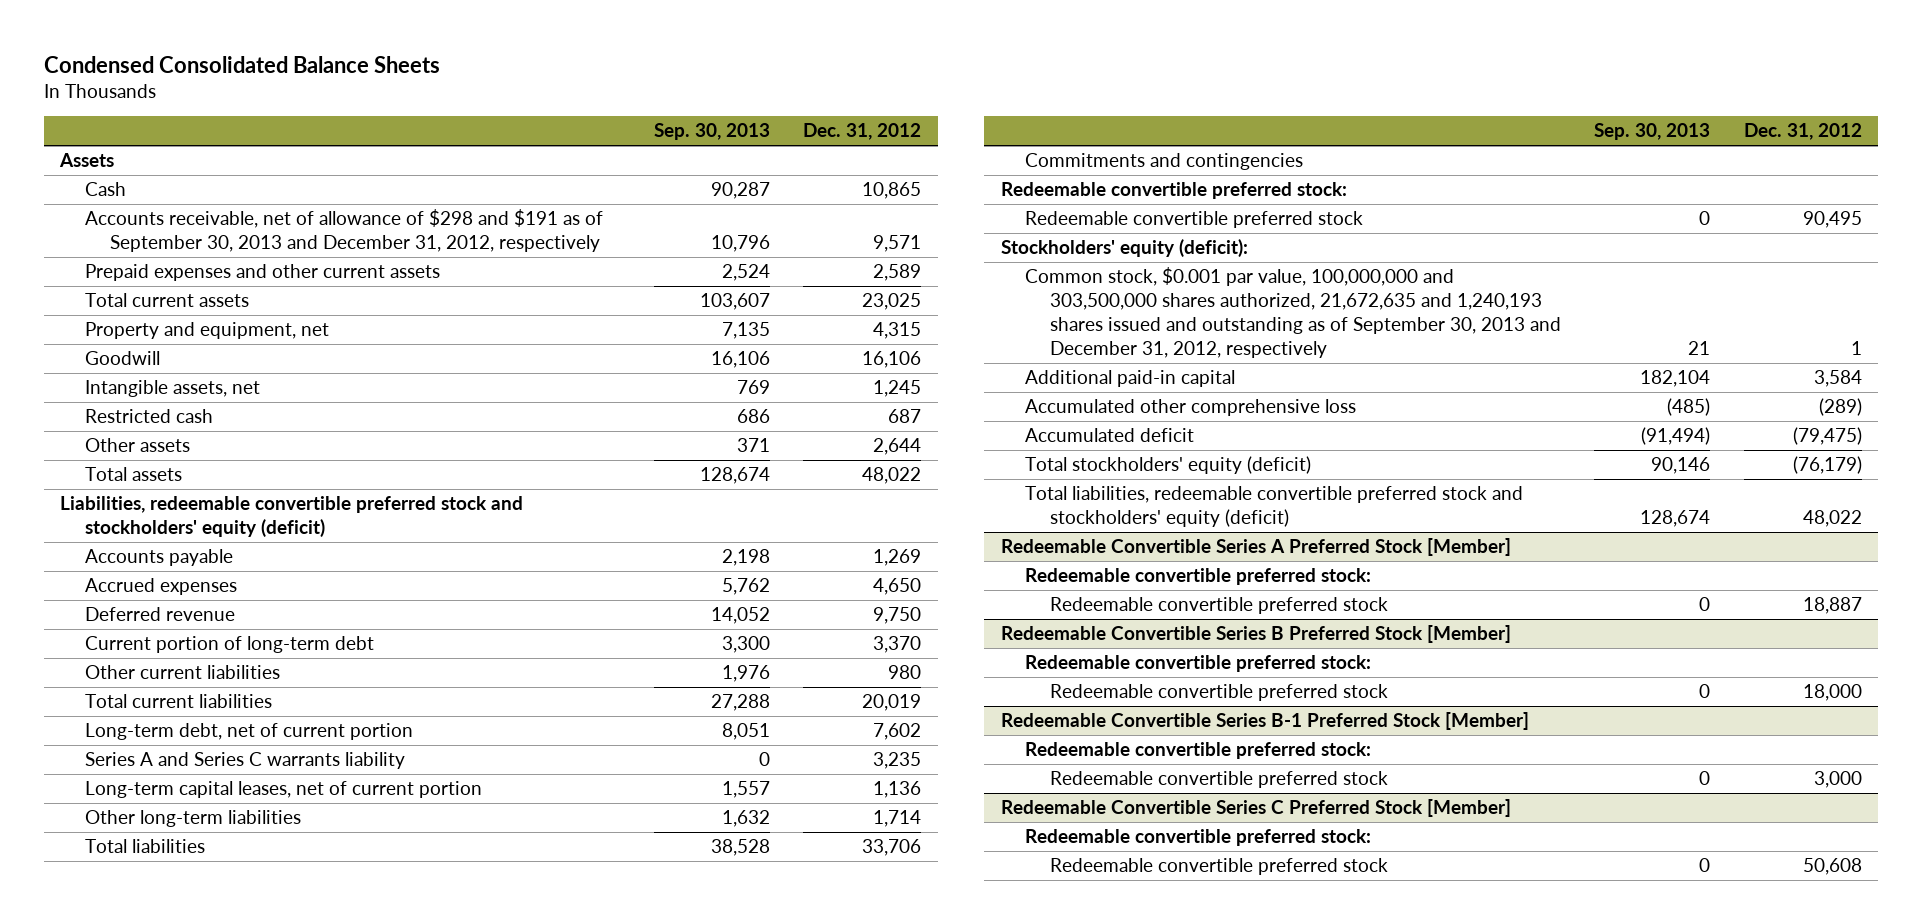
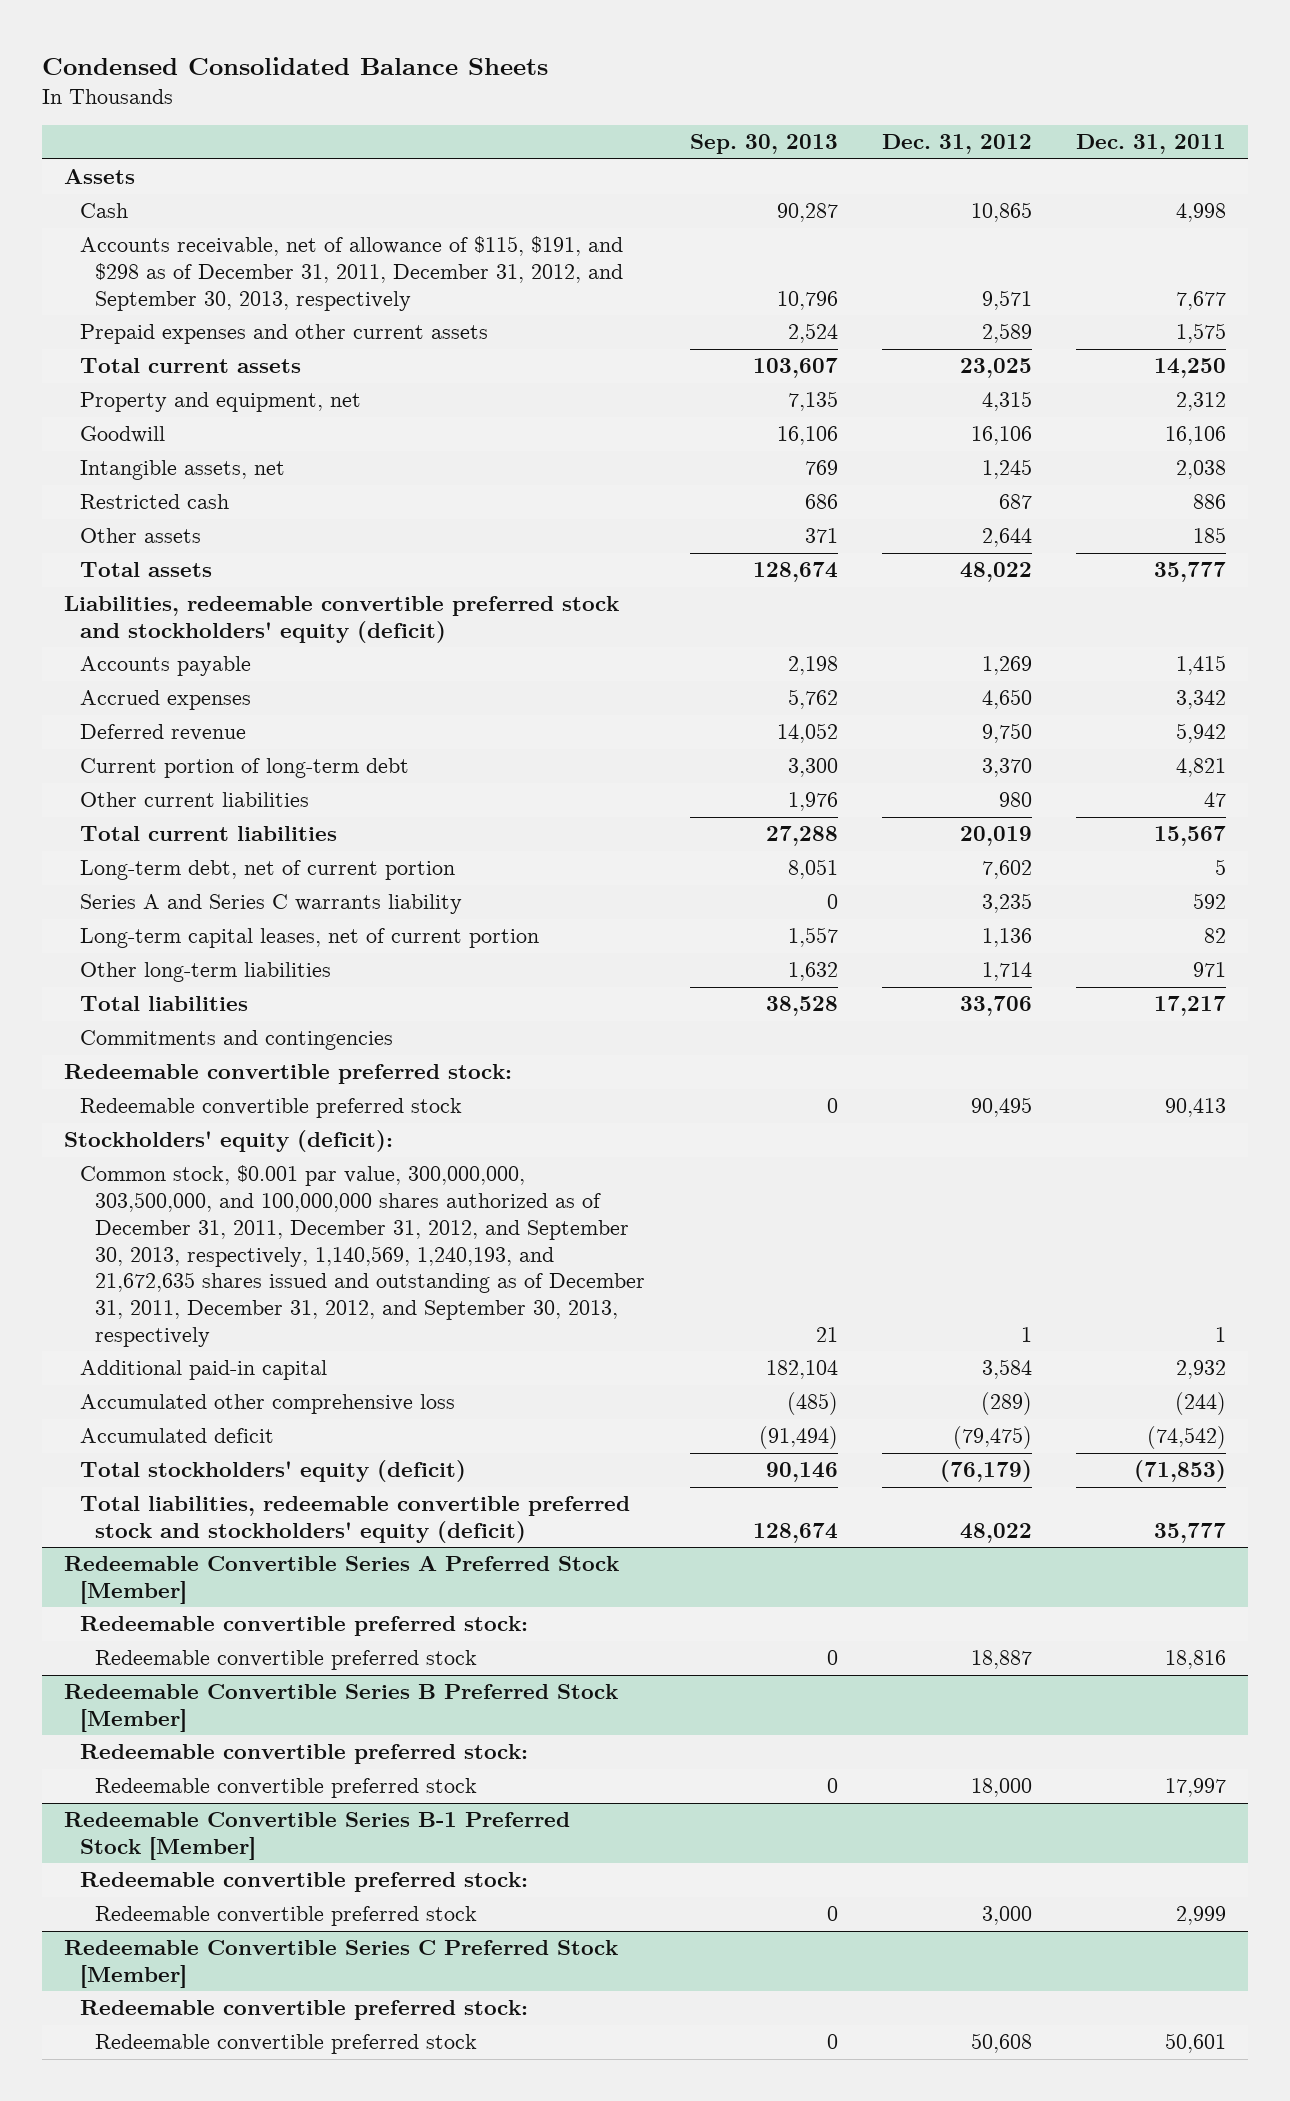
none -> [1076,134,1227,155] Dec. 31, 2011
[85,209,604,253] Accounts receivable, net of allowance of $298 and $191 as of September 30, 2013 and December 31, 2012, respectively -> [79,236,624,311] Accounts receivable, net of allowance of $115, $191, and $298 as of December 31, 2011, December 31, 2012, and September 30, 2013, respectively
[1025,267,1562,358] Common stock, $0.001 par value, 100,000,000 and 303,500,000 shares authorized, 21,672,635 and 1,240,193 shares issued and outstanding as of September 30, 2013 and December 31, 2012, respectively -> [79,1165,646,1347] Common stock, $0.001 par value, 300,000,000, 303,500,000, and 100,000,000 shares authorized as of December 31, 2011, December 31, 2012, and September 30, 2013, respectively, 1,140,569, 1,240,193, and 21,672,635 shares issued and outstanding as of December 31, 2011, December 31, 2012, and September 30, 2013, respectively

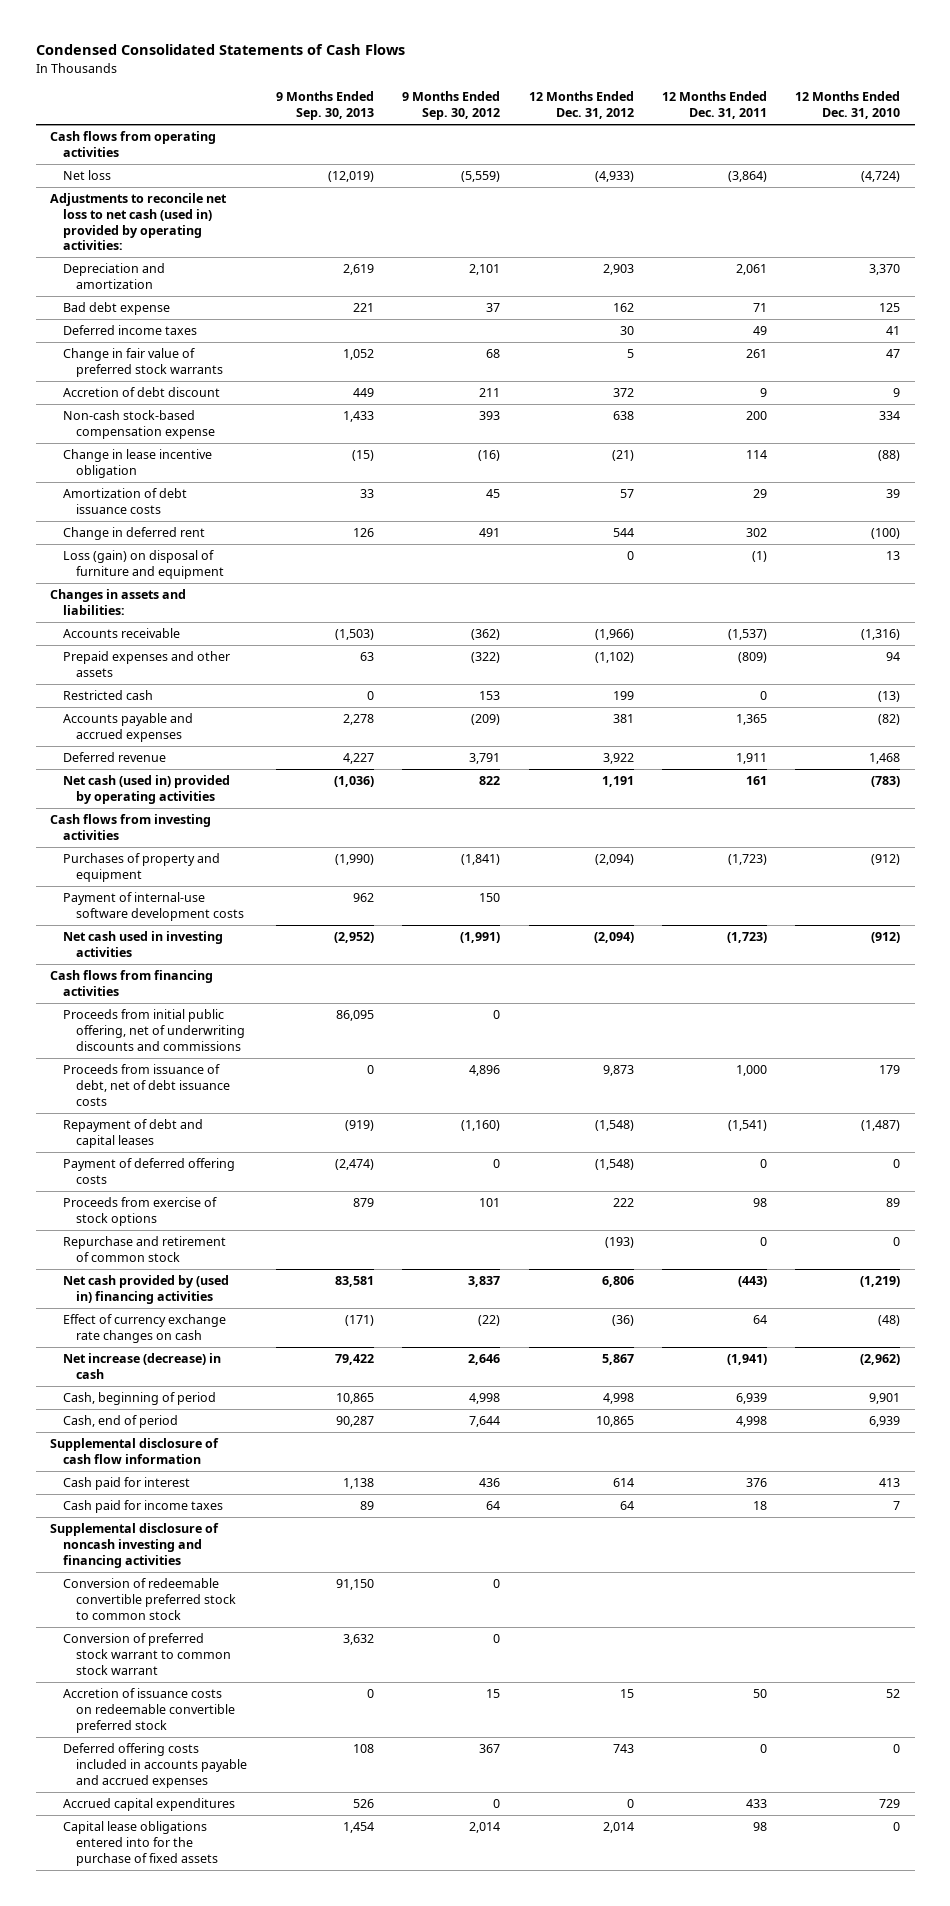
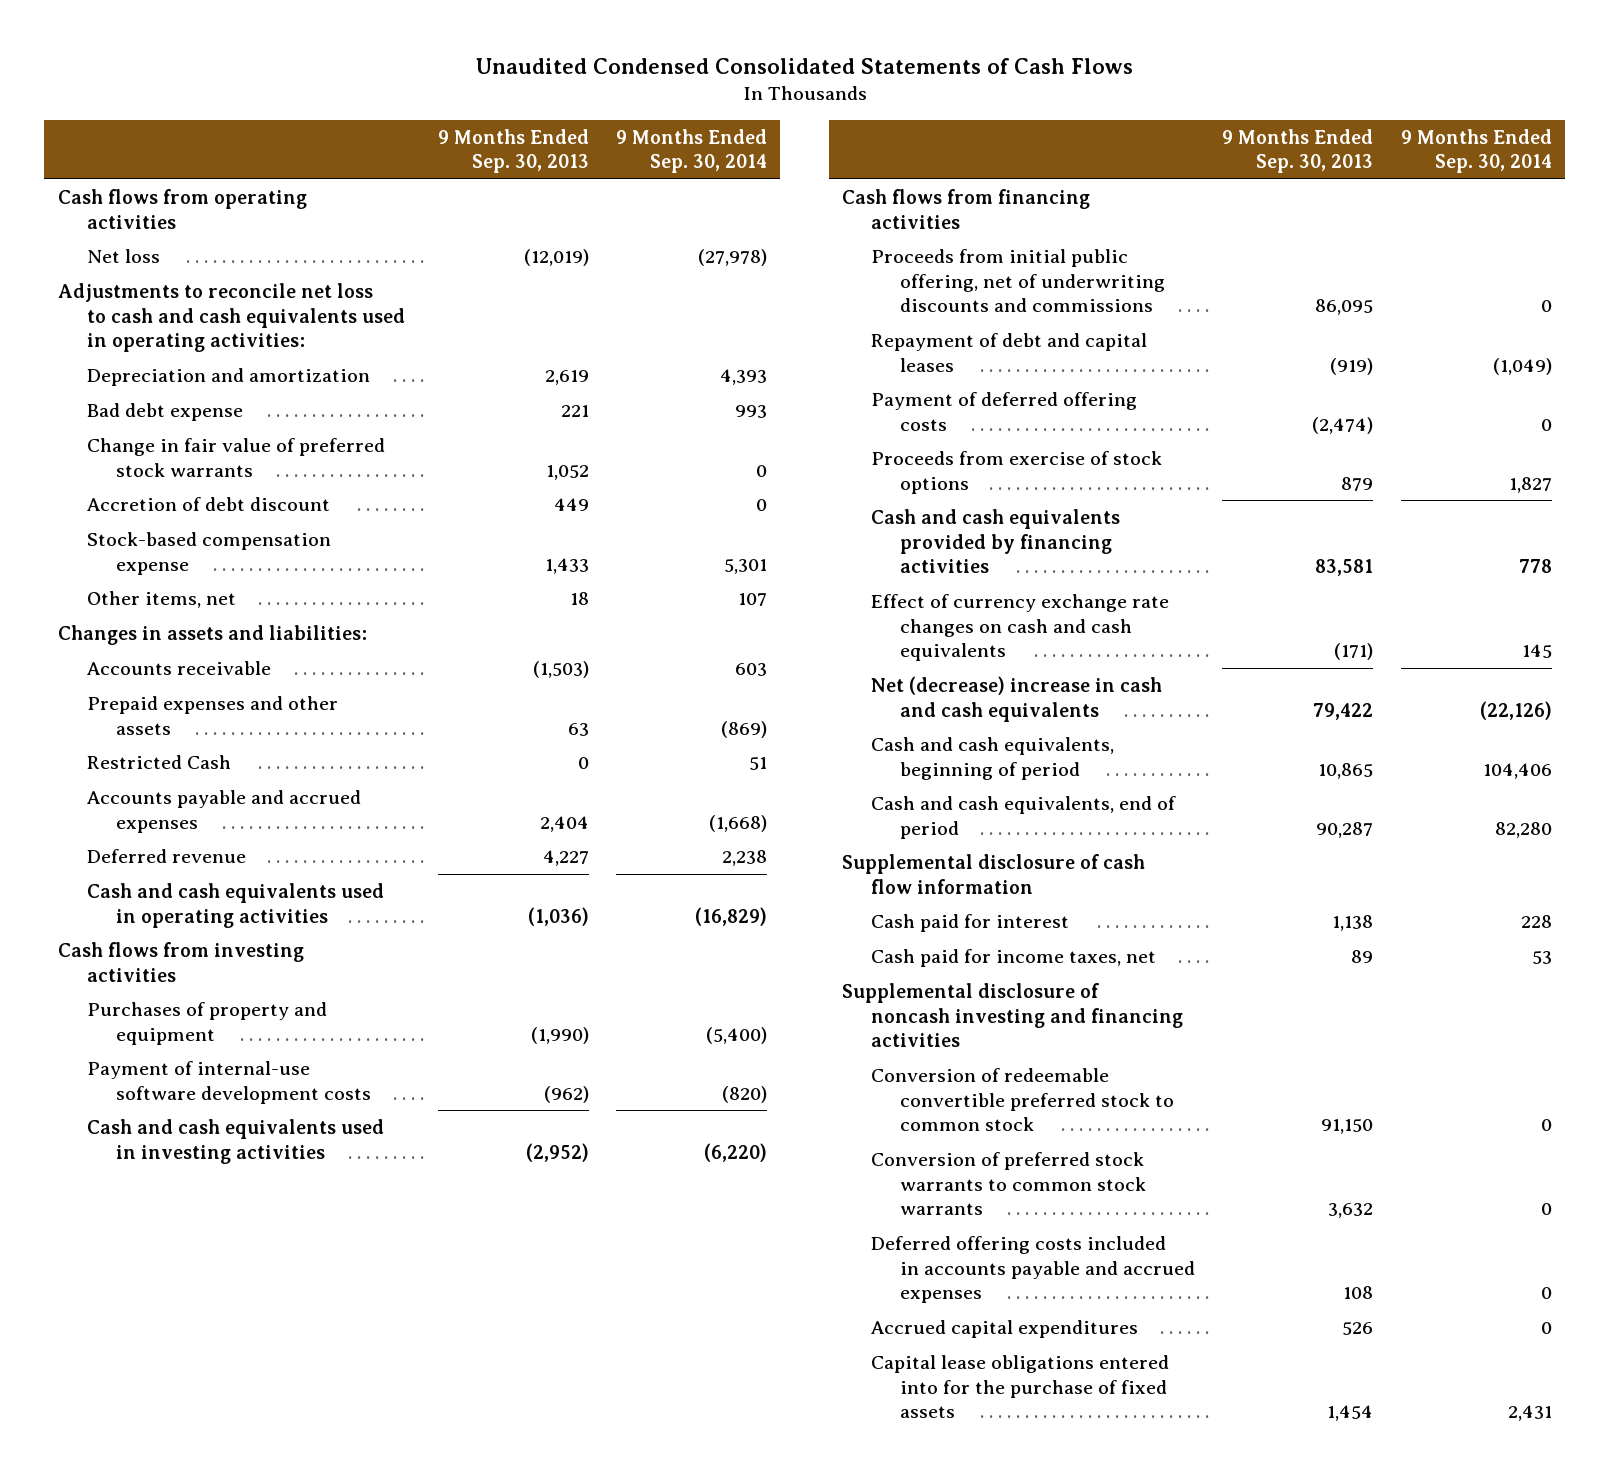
[35,44,405,56] Condensed Consolidated Statements of Cash Flows -> [475,58,1133,75] Unaudited Condensed Consolidated Statements of Cash Flows
[402,91,501,121] 9 Months Ended Sep. 30, 2012 -> none
[528,91,634,120] 12 Months Ended Dec. 31, 2012 -> none
[661,91,767,120] 12 Months Ended Dec. 31, 2011 -> none
[795,91,901,120] 12 Months Ended Dec. 31, 2010 -> none
none -> [615,128,767,174] 9 Months Ended Sep. 30, 2014
[50,193,228,251] Adjustments to reconcile net loss to net cash (used in) provided by operating activities: -> [57,283,405,353] Adjustments to reconcile net loss to cash and cash equivalents used in operating activities:
[63,325,198,336] Deferred income taxes -> none
[63,449,213,478] Change in lease incentive obligation -> none
[63,488,188,514] Amortization of debt issuance costs -> none
[63,527,206,541] Change in deferred rent -> none
[63,550,225,579] Loss (gain) on disposal of furniture and equipment -> none
[63,410,216,439] Non-cash stock-based compensation expense -> [86,532,331,575] Stock-based compensation expense
none -> [86,591,236,609] Other items, net
[63,690,154,701] Restricted cash -> [86,755,231,770] Restricted Cash
[342,714,374,726] 2,278 -> [539,815,589,832] 2,404
[63,775,231,804] Net cash (used in) provided by operating activities -> [86,883,384,928] Cash and cash equivalents used in operating activities
[352,893,374,903] 962 -> [543,1085,589,1103] (962)
[63,931,224,957] Net cash used in investing activities -> [86,1119,384,1164] Cash and cash equivalents used in investing activities
[63,1064,231,1106] Proceeds from issuance of debt, net of debt issuance costs -> none
[63,1236,227,1262] Repurchase and retirement of common stock -> none
[63,1275,230,1304] Net cash provided by (used in) financing activities -> [871,509,1121,574] Cash and cash equivalents provided by financing activities
[63,1314,227,1343] Effect of currency exchange rate changes on cash -> [871,594,1170,662] Effect of currency exchange rate changes on cash and cash equivalents
[63,1353,222,1379] Net increase (decrease) in cash -> [871,676,1163,722] Net (decrease) increase in cash and cash equivalents
[63,1392,217,1406] Cash, beginning of period -> [871,737,1115,780] Cash and cash equivalents, beginning of period
[63,1415,179,1429] Cash, end of period -> [871,796,1177,839] Cash and cash equivalents, end of period
[63,1500,224,1514] Cash paid for income taxes -> [871,949,1157,968] Cash paid for income taxes, net
[63,1688,236,1733] Accretion of issuance costs on redeemable convertible preferred stock -> none
[63,1633,232,1675] Conversion of preferred stock warrant to common stock warrant -> [871,1152,1147,1216] Conversion of preferred stock warrants to common stock warrants

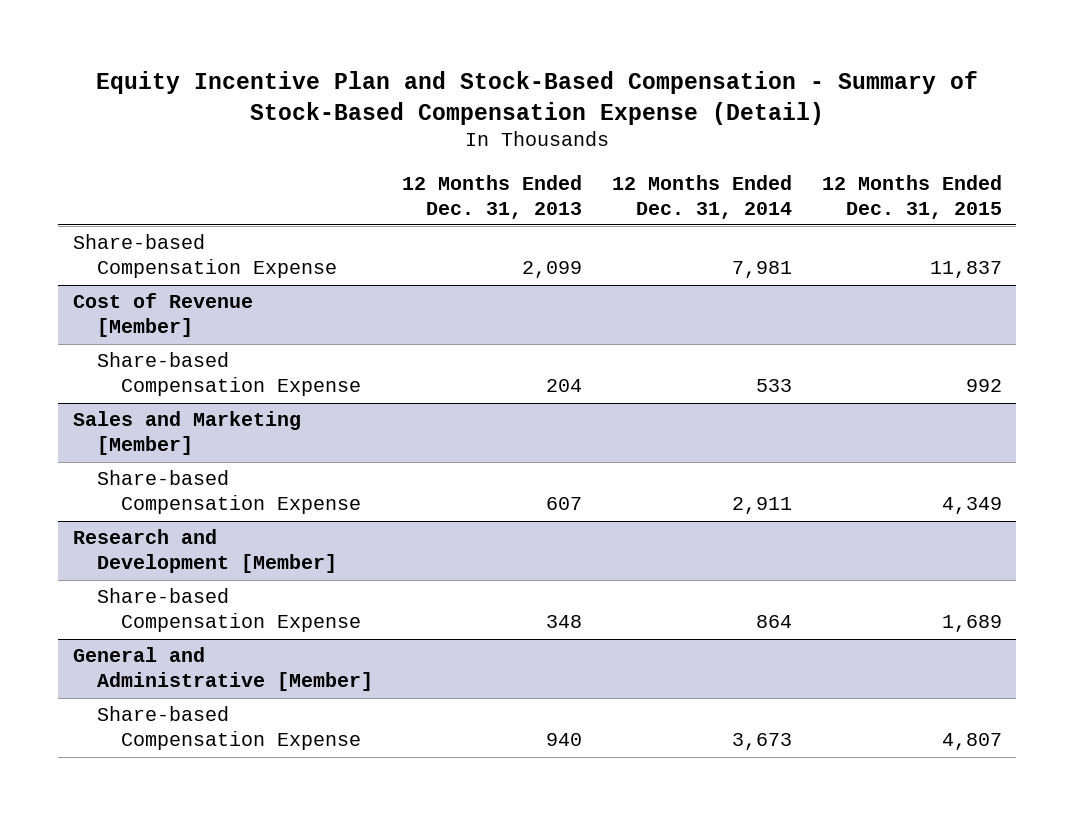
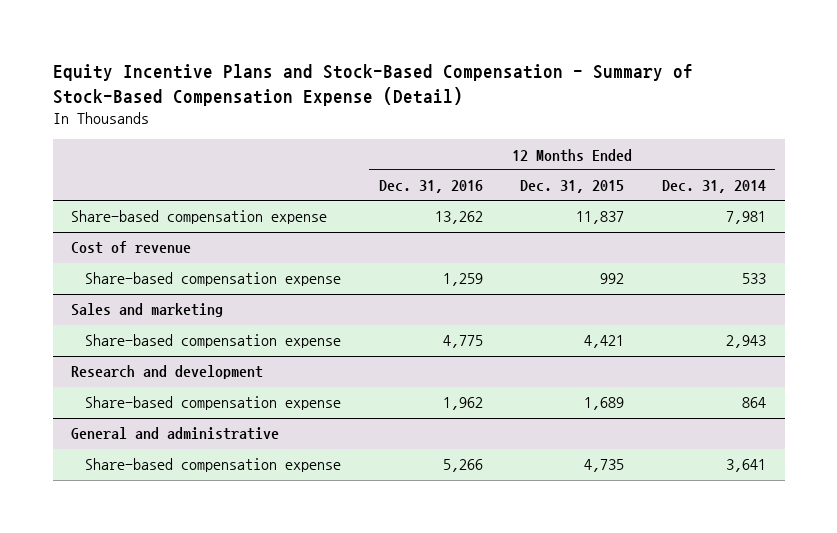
[96,70,979,125] Equity Incentive Plan and Stock-Based Compensation - Summary of Stock-Based Compensation Expense (Detail) -> [52,64,693,107] Equity Incentive Plans and Stock-Based Compensation - Summary of Stock-Based Compensation Expense (Detail)
[402,174,583,219] 12 Months Ended Dec. 31, 2013 -> none
none -> [378,180,483,194] Dec. 31, 2016
[72,234,337,279] Share-based Compensation Expense -> [71,210,328,225] Share-based compensation expense
[72,293,253,338] Cost of Revenue [Member] -> [71,241,192,255] Cost of revenue
[96,352,362,397] Share-based Compensation Expense -> [84,272,341,287] Share-based compensation expense
[72,411,301,456] Sales and Marketing [Member] -> [71,303,224,318] Sales and marketing
[96,470,362,515] Share-based Compensation Expense -> [84,334,341,349] Share-based compensation expense
[731,497,792,515] 2,911 -> [725,335,766,349] 2,943
[941,497,1002,515] 4,349 -> [584,335,625,349] 4,421
[72,529,337,574] Research and Development [Member] -> [71,365,264,380] Research and development
[96,588,362,633] Share-based Compensation Expense -> [84,396,341,411] Share-based compensation expense
[72,647,373,692] General and Administrative [Member] -> [71,427,280,441] General and administrative
[96,706,362,751] Share-based Compensation Expense -> [84,458,341,473] Share-based compensation expense
[731,733,792,751] 3,673 -> [725,459,766,473] 3,641
[941,733,1002,751] 4,807 -> [584,459,625,473] 4,735

